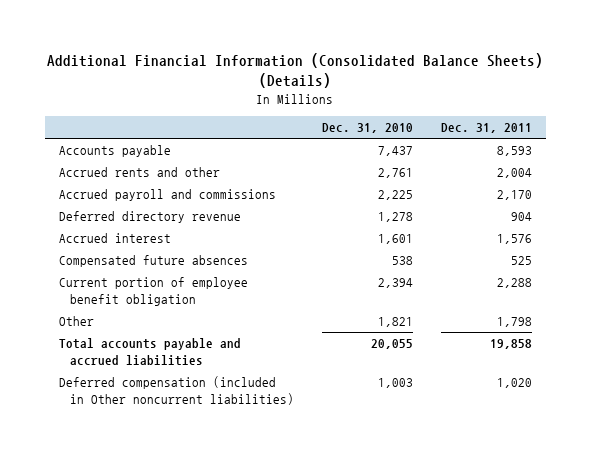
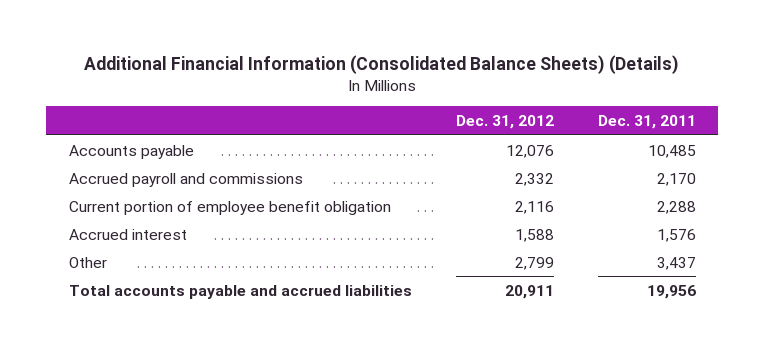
[321,123,413,134] Dec. 31, 2010 -> none
none -> [455,115,554,130] Dec. 31, 2012
[58,167,220,178] Accrued rents and other -> none
[496,146,532,157] 8,593 -> [648,144,697,158] 10,485
[58,211,241,224] Deferred directory revenue -> none
[58,255,248,268] Compensated future absences -> none
[58,376,294,405] Deferred compensation (included in Other noncurrent liabilities) -> none
[58,233,171,244] Accrued interest -> [68,228,187,240] Accrued interest
[496,317,532,328] 1,798 -> [657,256,697,270] 3,437
[489,339,532,350] 19,858 -> [647,284,697,299] 19,956

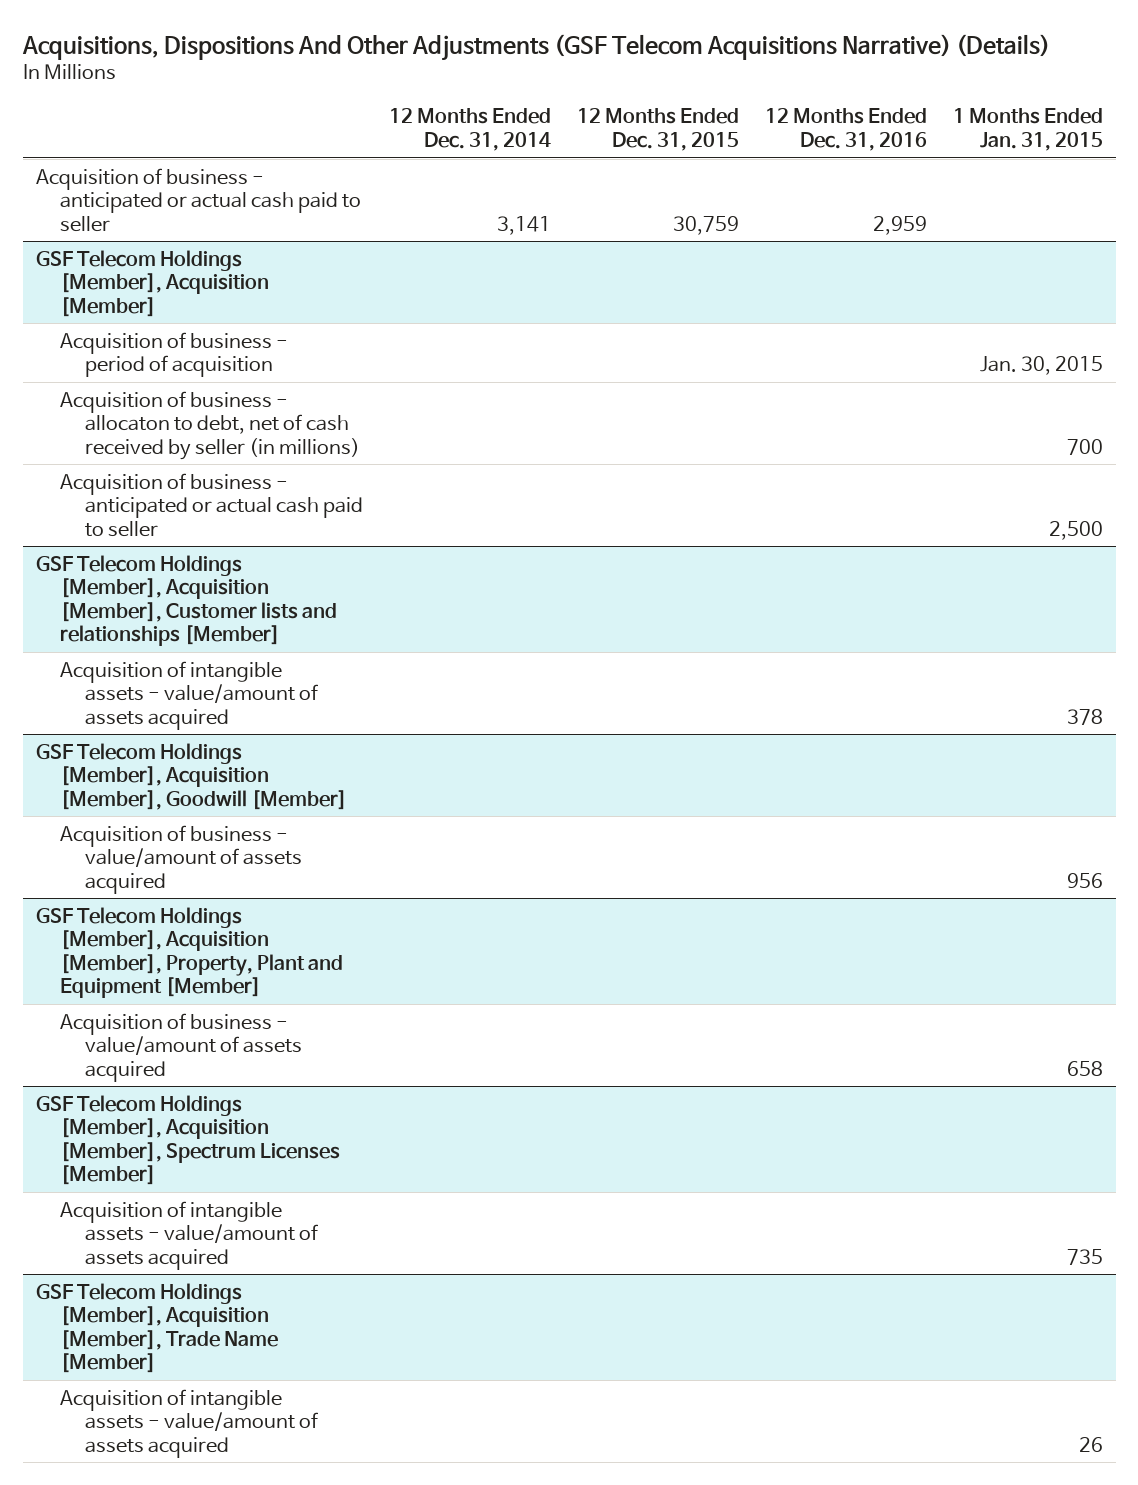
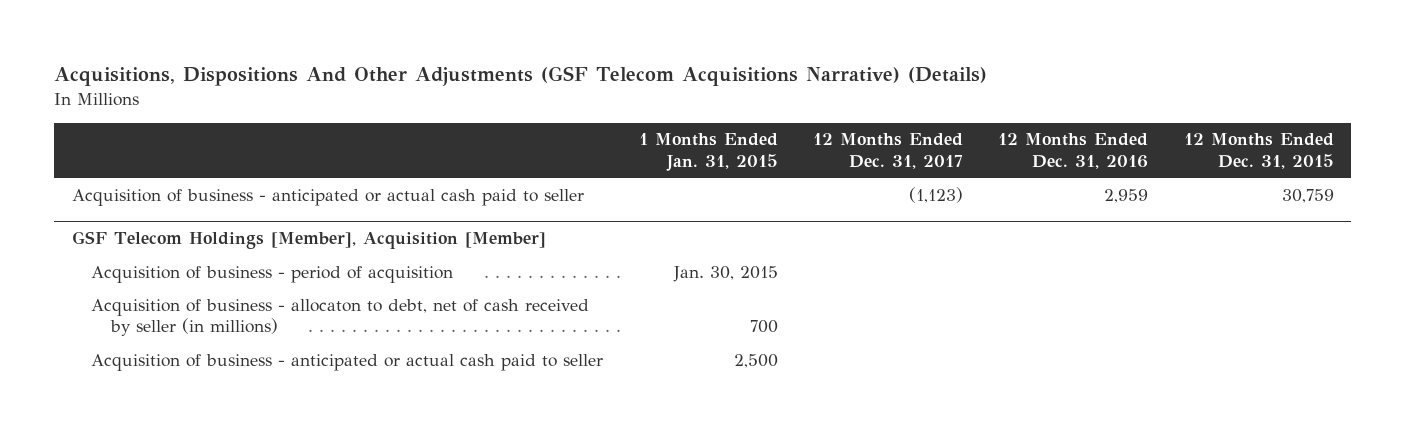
[388,108,551,151] 12 Months Ended Dec. 31, 2014 -> none
none -> [812,133,963,169] 12 Months Ended Dec. 31, 2017
[35,554,338,647] GSF Telecom Holdings [Member], Acquisition [Member], Customer lists and relationships [Member] -> none
[60,660,318,730] Acquisition of intangible assets - value/amount of assets acquired -> none
[35,742,348,810] GSF Telecom Holdings [Member], Acquisition [Member], Goodwill [Member] -> none
[60,824,302,894] Acquisition of business - value/amount of assets acquired -> none
[35,906,344,999] GSF Telecom Holdings [Member], Acquisition [Member], Property, Plant and Equipment [Member] -> none
[60,1012,302,1082] Acquisition of business - value/amount of assets acquired -> none
[35,1094,341,1186] GSF Telecom Holdings [Member], Acquisition [Member], Spectrum Licenses [Member] -> none
[60,1200,318,1270] Acquisition of intangible assets - value/amount of assets acquired -> none
[35,1282,279,1374] GSF Telecom Holdings [Member], Acquisition [Member], Trade Name [Member] -> none
[60,1388,318,1458] Acquisition of intangible assets - value/amount of assets acquired -> none

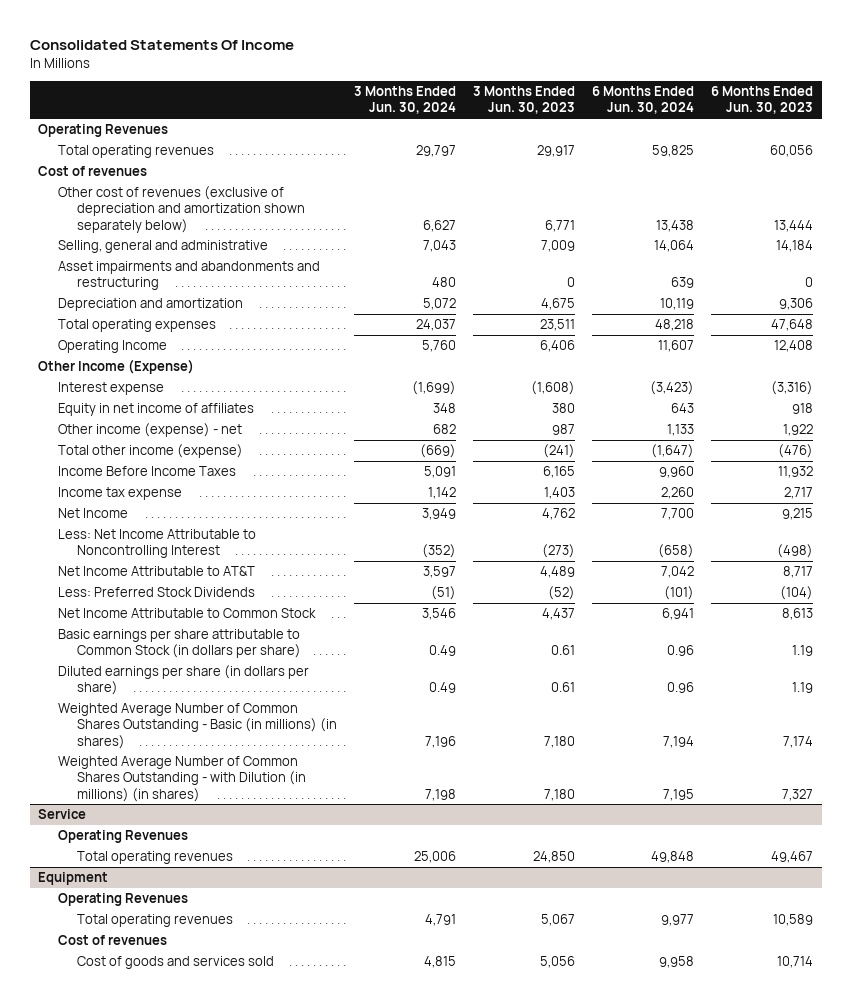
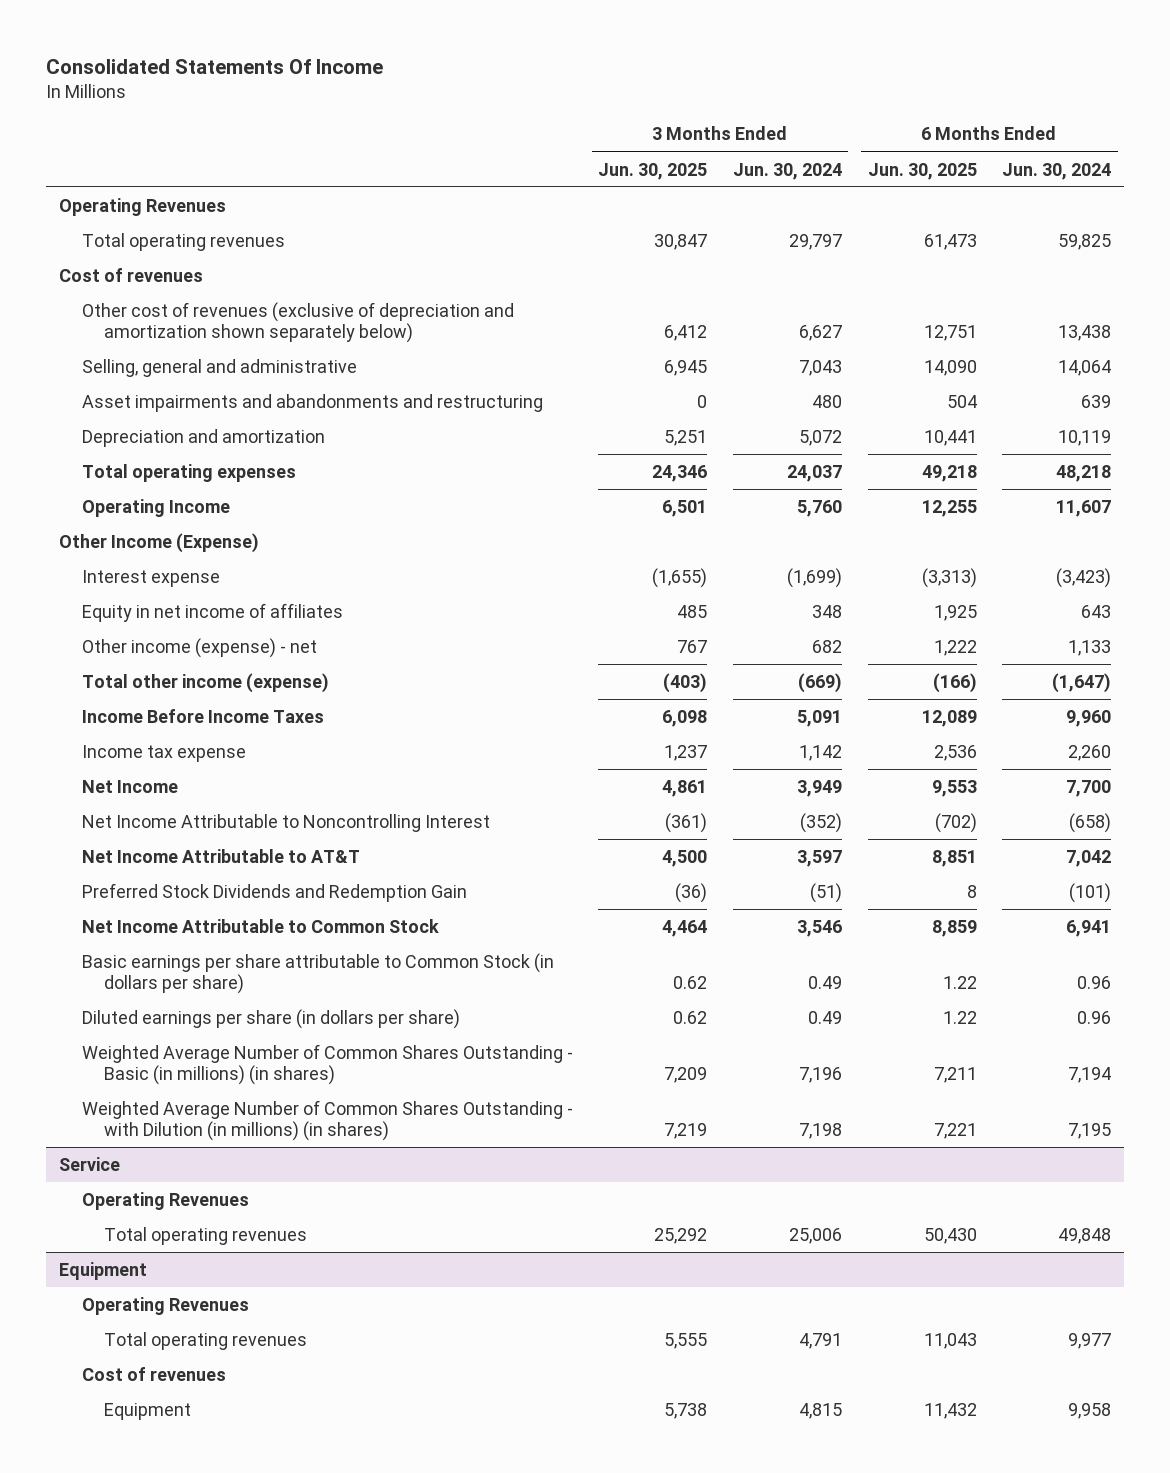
[473,86,576,115] 3 Months Ended Jun. 30, 2023 -> none
[711,86,814,115] 6 Months Ended Jun. 30, 2023 -> none
none -> [598,162,708,180] Jun. 30, 2025
none -> [867,162,977,180] Jun. 30, 2025
[57,529,256,559] Less: Net Income Attributable to Noncontrolling Interest -> [81,814,490,833] Net Income Attributable to Noncontrolling Interest
[57,587,255,598] Less: Preferred Stock Dividends -> [81,883,467,903] Preferred Stock Dividends and Redemption Gain
[77,956,275,970] Cost of goods and services sold -> [104,1403,192,1421] Equipment

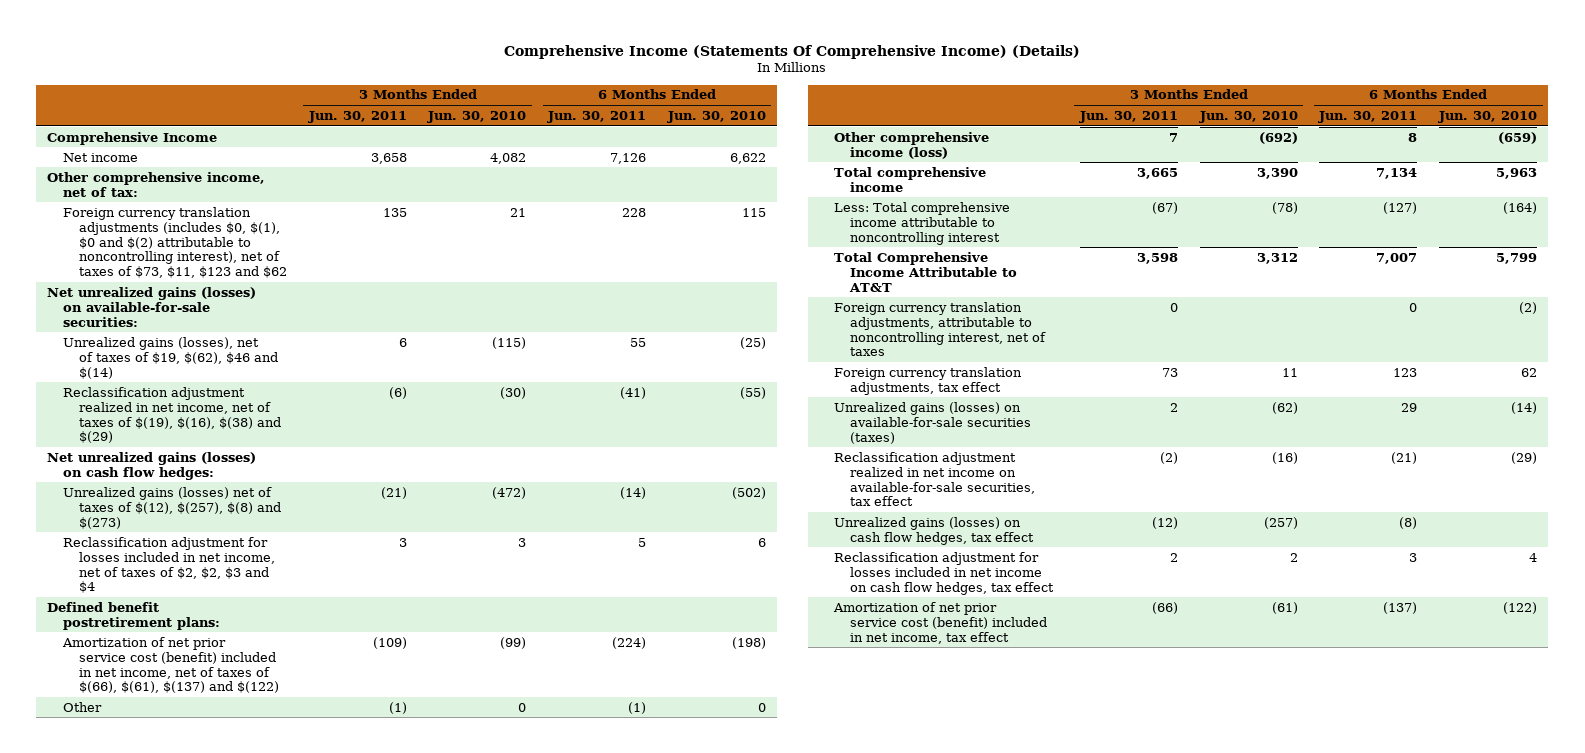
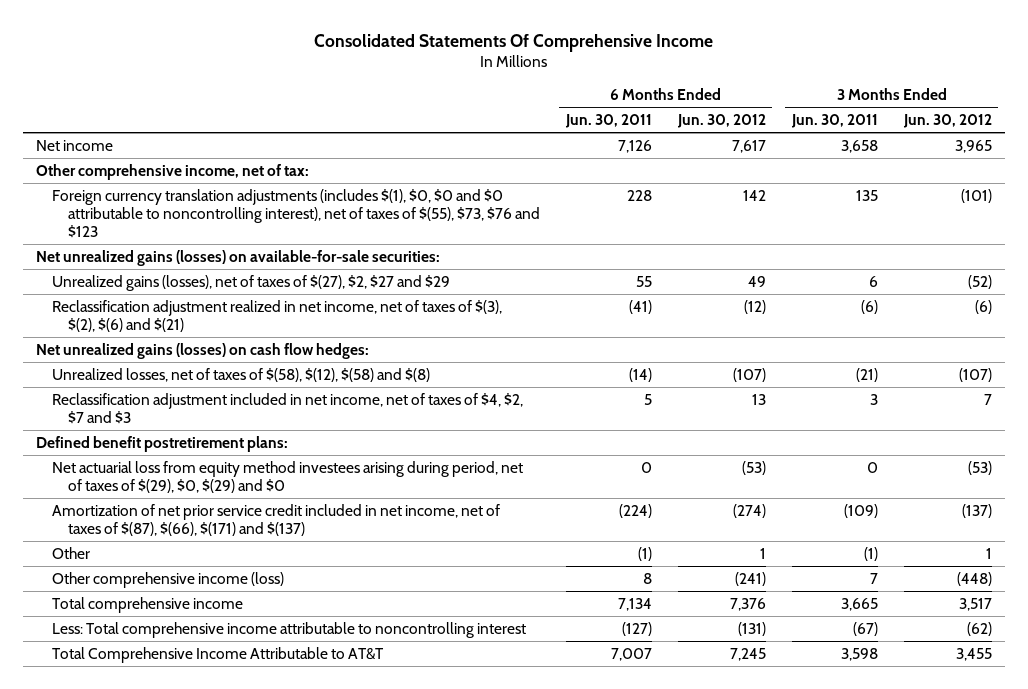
[504,44,1081,59] Comprehensive Income (Statements Of Comprehensive Income) (Details) -> [313,33,713,52] Consolidated Statements Of Comprehensive Income
[427,110,527,123] Jun. 30, 2010 -> none
[666,110,766,123] Jun. 30, 2010 -> none
none -> [676,114,766,129] Jun. 30, 2012
none -> [902,114,992,129] Jun. 30, 2012
[47,131,218,145] Comprehensive Income -> none
[63,206,287,279] Foreign currency translation adjustments (includes $0, $(1), $0 and $(2) attributable to noncontrolling interest), net of taxes of $73, $11, $123 and $62 -> [51,188,540,238] Foreign currency translation adjustments (includes $(1), $0, $0 and $0 attributable to noncontrolling interest), net of taxes of $(55), $73, $76 and $123
[63,336,278,379] Unrealized gains (losses), net of taxes of $19, $(62), $46 and $(14) -> [51,274,450,291] Unrealized gains (losses), net of taxes of $(27), $2, $27 and $29
[63,386,281,444] Reclassification adjustment realized in net income, net of taxes of $(19), $(16), $(38) and $(29) -> [51,299,502,332] Reclassification adjustment realized in net income, net of taxes of $(3), $(2), $(6) and $(21)
[63,486,281,529] Unrealized gains (losses) net of taxes of $(12), $(257), $(8) and $(273) -> [51,367,430,382] Unrealized losses, net of taxes of $(58), $(12), $(58) and $(8)
[63,536,275,594] Reclassification adjustment for losses included in net income, net of taxes of $2, $2, $3 and $4 -> [51,392,523,424] Reclassification adjustment included in net income, net of taxes of $4, $2, $7 and $3
none -> [51,460,523,493] Net actuarial loss from equity method investees arising during period, net of taxes of $(29), $0, $(29) and $0
[62,636,279,694] Amortization of net prior service cost (benefit) included in net income, net of taxes of $(66), $(61), $(137) and $(122) -> [51,503,500,536] Amortization of net prior service credit included in net income, net of taxes of $(87), $(66), $(171) and $(137)
[834,301,1047,357] Foreign currency translation adjustments, attributable to noncontrolling interest, net of taxes -> none
[834,366,1023,395] Foreign currency translation adjustments, tax effect -> none
[834,401,1032,444] Unrealized gains (losses) on available-for-sale securities (taxes) -> none
[834,451,1036,507] Reclassification adjustment realized in net income on available-for-sale securities, tax effect -> none
[834,516,1035,545] Unrealized gains (losses) on cash flow hedges, tax effect -> none
[834,551,1055,595] Reclassification adjustment for losses included in net income on cash flow hedges, tax effect -> none
[833,601,1048,644] Amortization of net prior service cost (benefit) included in net income, tax effect -> none

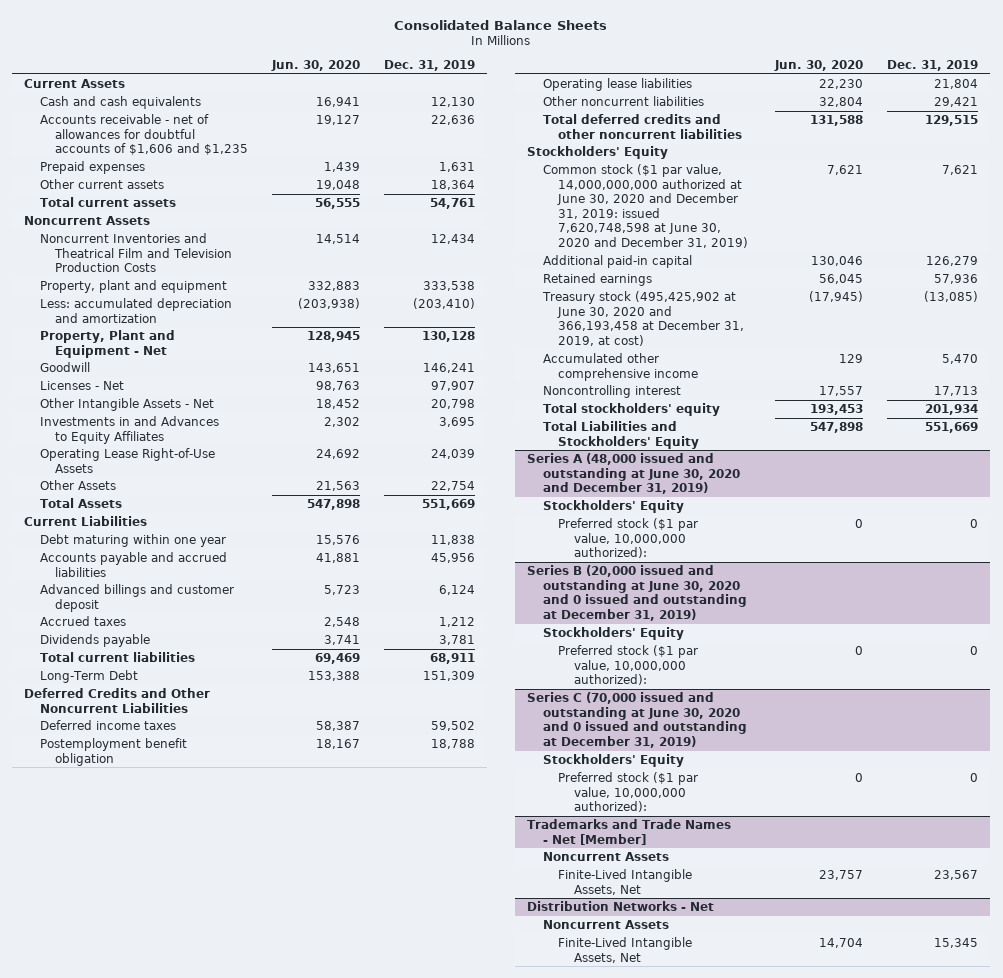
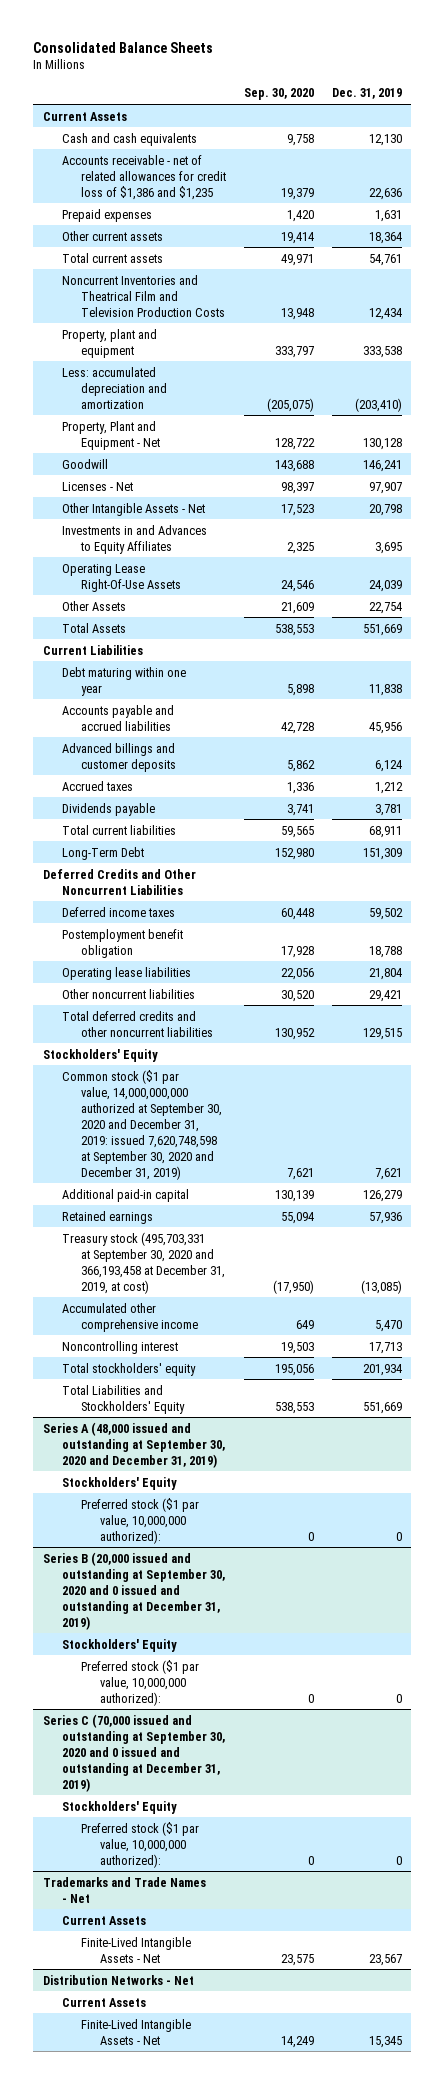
[271,60,361,72] Jun. 30, 2020 -> none
none -> [244,88,315,101] Sep. 30, 2020
[39,113,249,156] Accounts receivable - net of allowances for doubtful accounts of $1,606 and $1,235 -> [61,154,227,200] Accounts receivable - net of related allowances for credit loss of $1,386 and $1,235
[24,215,151,225] Noncurrent Assets -> none
[39,447,215,473] Operating Lease Right-of-Use Assets -> [61,563,182,592] Operating Lease Right-Of-Use Assets
[39,583,234,612] Advanced billings and customer deposit -> [61,742,177,772] Advanced billings and customer deposits
[542,163,749,249] Common stock ($1 par value, 14,000,000,000 authorized at June 30, 2020 and December 31, 2019: issued 7,620,748,598 at June 30, 2020 and December 31, 2019) -> [61,1069,223,1180] Common stock ($1 par value, 14,000,000,000 authorized at September 30, 2020 and December 31, 2019: issued 7,620,748,598 at September 30, 2020 and December 31, 2019)
[541,290,745,346] Treasury stock (495,425,902 at June 30, 2020 and 366,193,458 at December 31, 2019, at cost) -> [61,1231,226,1294] Treasury stock (495,703,331 at September 30, 2020 and 366,193,458 at December 31, 2019, at cost)
[527,452,740,495] Series A (48,000 issued and outstanding at June 30, 2020 and December 31, 2019) -> [42,1421,225,1468] Series A (48,000 issued and outstanding at September 30, 2020 and December 31, 2019)
[527,564,747,621] Series B (20,000 issued and outstanding at June 30, 2020 and 0 issued and outstanding at December 31, 2019) -> [42,1551,225,1630] Series B (20,000 issued and outstanding at September 30, 2020 and 0 issued and outstanding at December 31, 2019)
[527,691,747,748] Series C (70,000 issued and outstanding at June 30, 2020 and 0 issued and outstanding at December 31, 2019) -> [42,1713,225,1792] Series C (70,000 issued and outstanding at September 30, 2020 and 0 issued and outstanding at December 31, 2019)
[542,851,669,861] Noncurrent Assets -> none
[527,818,732,845] Trademarks and Trade Names - Net [Member] -> [42,1876,206,1903] Trademarks and Trade Names - Net
none -> [61,1915,146,1925] Current Assets
[558,868,693,895] Finite-Lived Intangible Assets, Net -> [81,1936,192,1963] Finite-Lived Intangible Assets - Net
[542,919,669,929] Noncurrent Assets -> none
none -> [61,1997,146,2007] Current Assets
[558,936,693,963] Finite-Lived Intangible Assets, Net -> [81,2018,192,2045] Finite-Lived Intangible Assets - Net

